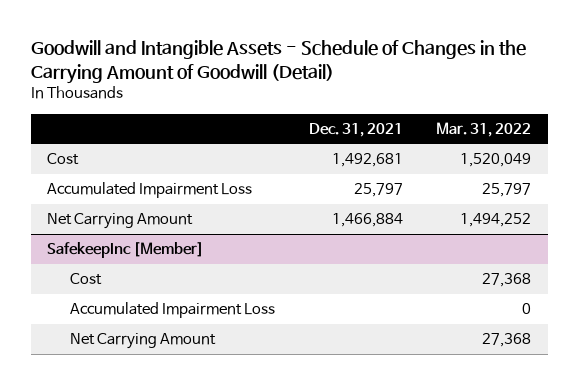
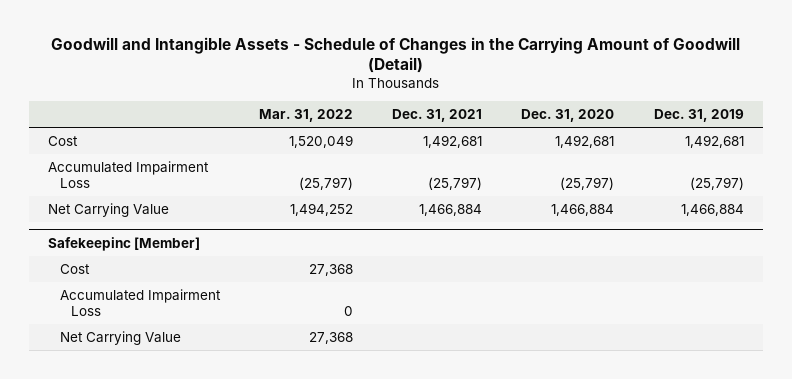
none -> [521,109,615,123] Dec. 31, 2020
none -> [653,109,744,123] Dec. 31, 2019
[353,183,403,198] 25,797 -> [428,176,483,190] (25,797)
[482,183,532,198] 25,797 -> [299,176,354,190] (25,797)
[47,213,194,230] Net Carrying Amount -> [48,202,170,217] Net Carrying Value
[47,242,205,259] SafekeepInc [Member] -> [48,236,201,251] Safekeepinc [Member]
[70,333,217,350] Net Carrying Amount -> [59,330,181,345] Net Carrying Value

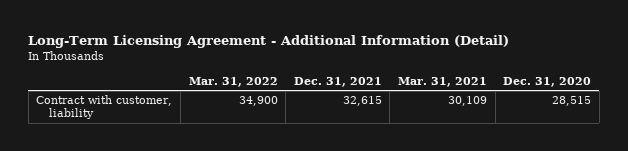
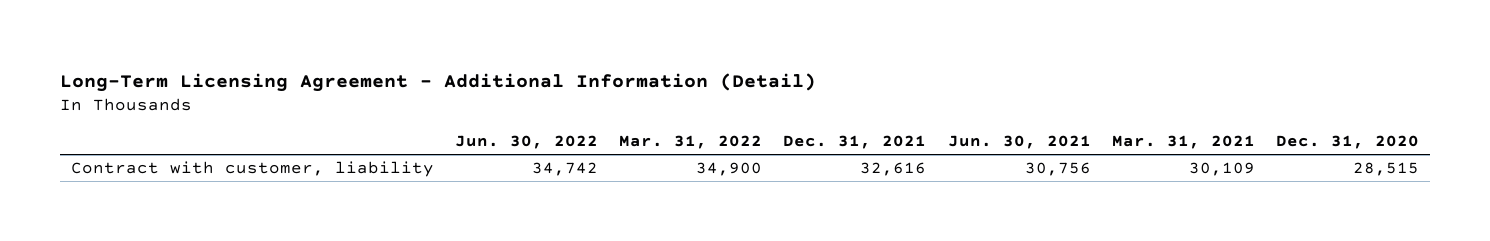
none -> [454,135,598,150] Jun. 30, 2022
none -> [947,135,1091,150] Jun. 30, 2021
[342,96,382,107] 32,615 -> [860,162,927,177] 32,616

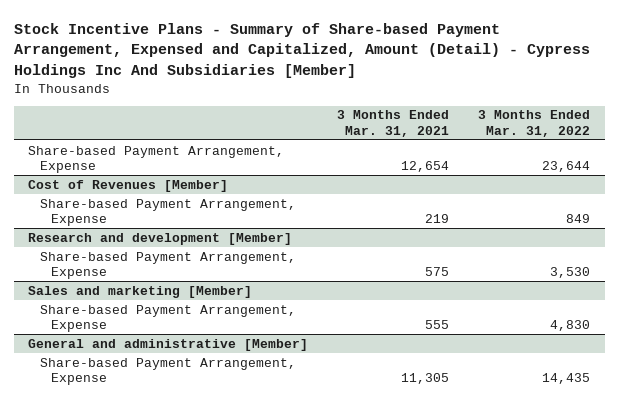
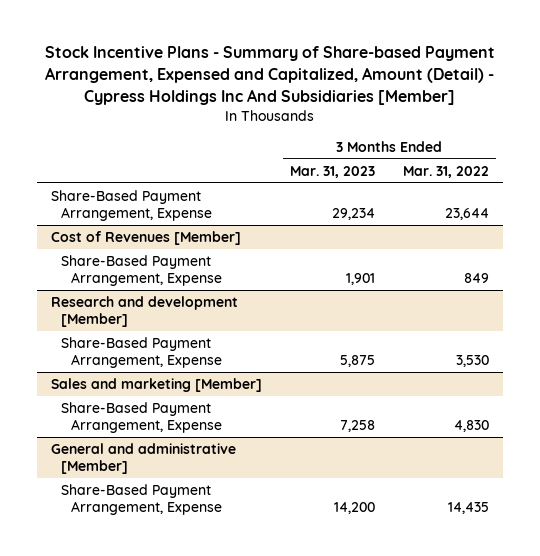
[337,110,450,137] 3 Months Ended Mar. 31, 2021 -> none
none -> [289,165,375,178] Mar. 31, 2023
[28,145,285,173] Share-based Payment Arrangement, Expense -> [50,189,213,222] Share-Based Payment Arrangement, Expense
[39,198,296,226] Share-based Payment Arrangement, Expense -> [61,254,223,287] Share-Based Payment Arrangement, Expense
[39,251,296,279] Share-based Payment Arrangement, Expense -> [61,336,223,369] Share-Based Payment Arrangement, Expense
[39,304,296,332] Share-based Payment Arrangement, Expense -> [61,401,223,434] Share-Based Payment Arrangement, Expense
[39,357,296,385] Share-based Payment Arrangement, Expense -> [61,483,223,516] Share-Based Payment Arrangement, Expense

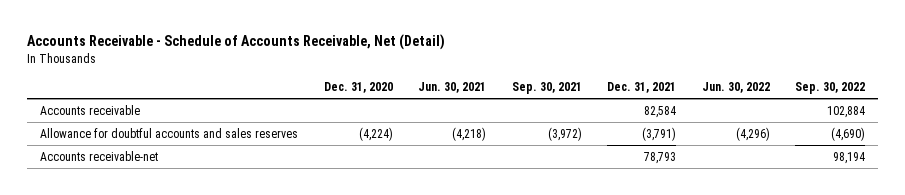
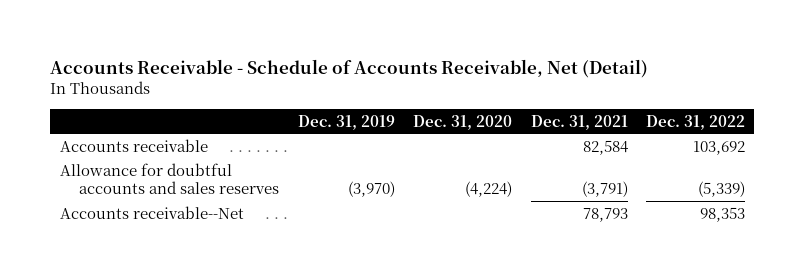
[418,81,487,93] Jun. 30, 2021 -> none
[511,81,582,94] Sep. 30, 2021 -> none
[701,81,770,93] Jun. 30, 2022 -> none
[795,81,866,94] Sep. 30, 2022 -> none
none -> [297,114,395,130] Dec. 31, 2019
none -> [646,114,746,130] Dec. 31, 2022
[40,150,159,161] Accounts receivable-net -> [59,205,244,219] Accounts receivable--Net

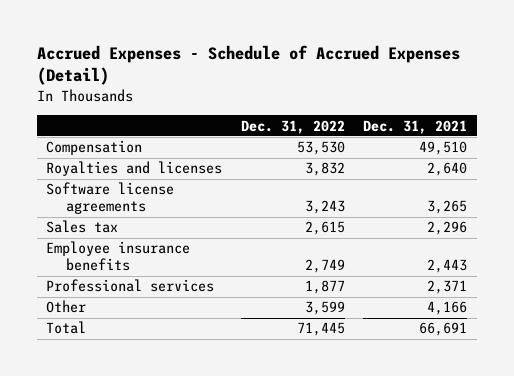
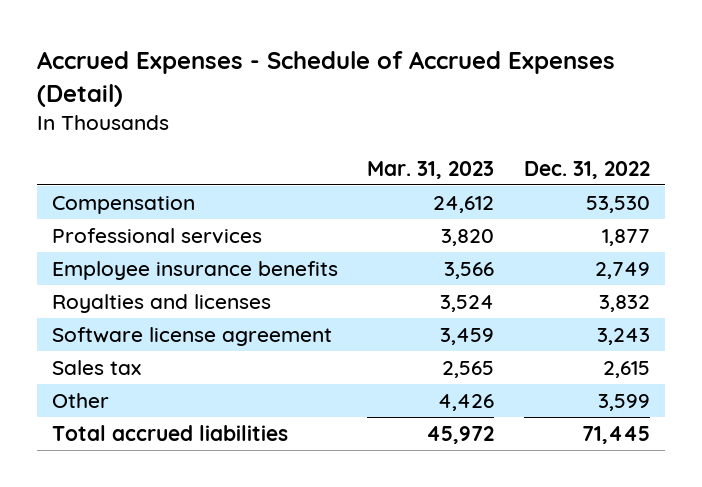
[363,119,468,134] Dec. 31, 2021 -> none
none -> [367,160,495,179] Mar. 31, 2023
[46,279,215,293] Professional services -> [51,228,262,245] Professional services
[46,241,191,272] Employee insurance benefits -> [51,261,338,281] Employee insurance benefits
[46,182,175,215] Software license agreements -> [51,327,332,347] Software license agreement
[46,321,87,335] Total -> [51,425,288,442] Total accrued liabilities

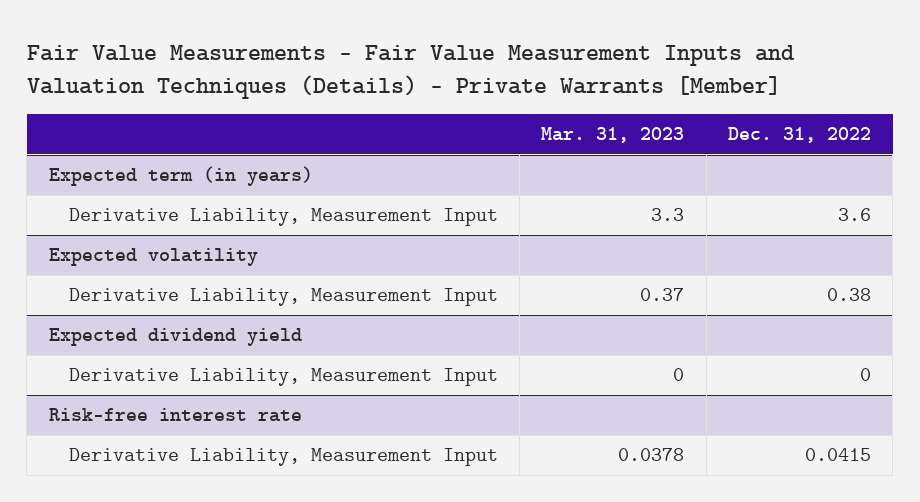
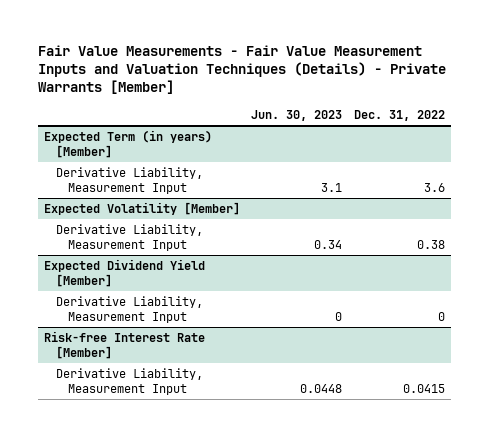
[541,127,685,144] Mar. 31, 2023 -> none
none -> [251,109,343,121] Jun. 30, 2023
[48,166,313,187] Expected term (in years) -> [43,129,212,159] Expected Term (in years) [Member]
[48,248,258,267] Expected volatility -> [43,201,240,215] Expected Volatility [Member]
[48,328,302,347] Expected dividend yield -> [43,258,205,288] Expected Dividend Yield [Member]
[48,408,302,423] Risk-free interest rate -> [43,330,205,360] Risk-free Interest Rate [Member]

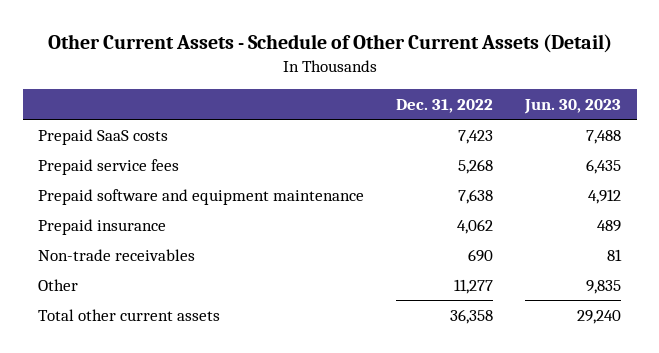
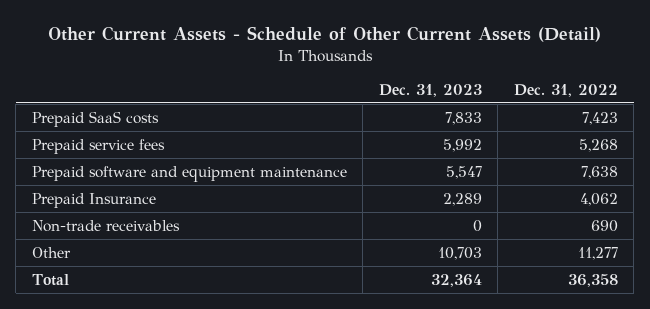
[523,99,621,115] Jun. 30, 2023 -> none
none -> [378,83,482,97] Dec. 31, 2023
[38,218,167,235] Prepaid insurance -> [31,192,156,208] Prepaid Insurance
[38,308,221,321] Total other current assets -> [31,273,69,286] Total

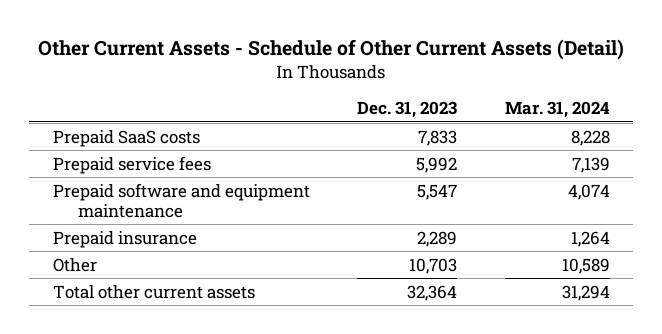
[513,83,618,97] Dec. 31, 2022 -> none
none -> [504,101,610,119] Mar. 31, 2024
[31,219,180,232] Non-trade receivables -> none
[31,192,156,208] Prepaid Insurance -> [52,230,197,248] Prepaid insurance
[31,273,69,286] Total -> [52,284,255,299] Total other current assets

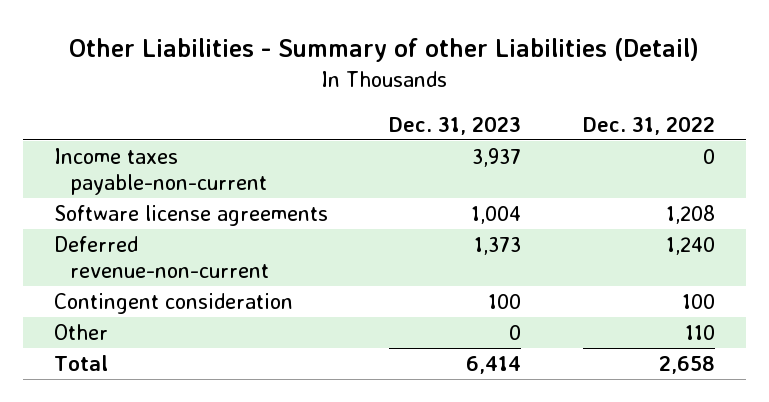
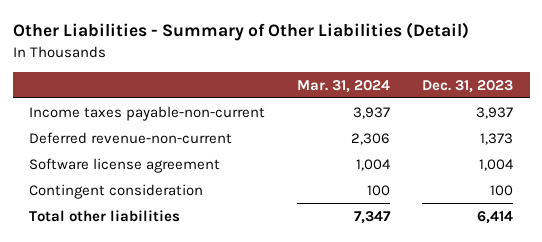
[69,38,700,63] Other Liabilities - Summary of other Liabilities (Detail) -> [12,22,469,42] Other Liabilities - Summary of Other Liabilities (Detail)
[582,115,715,135] Dec. 31, 2022 -> none
none -> [297,79,391,93] Mar. 31, 2024
[53,205,328,227] Software license agreements -> none
none -> [28,157,220,173] Software license agreement
[53,324,108,341] Other -> none
[53,355,108,372] Total -> [28,209,180,222] Total other liabilities

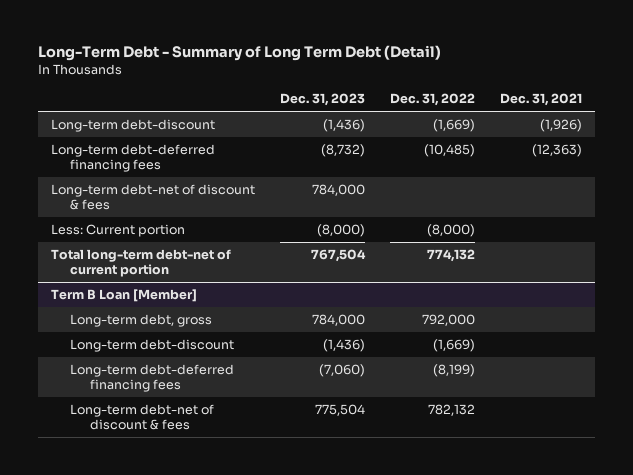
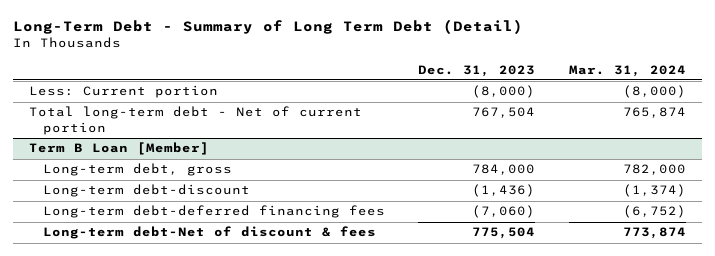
[389,93,475,107] Dec. 31, 2022 -> none
[500,93,583,107] Dec. 31, 2021 -> none
none -> [568,64,686,77] Mar. 31, 2024
[50,118,215,132] Long-term debt-discount -> none
[50,143,215,173] Long-term debt-deferred financing fees -> none
[50,183,255,211] Long-term debt-net of discount & fees -> none
[50,248,231,278] Total long-term debt-net of current portion -> [29,106,363,135] Total long-term debt - Net of current portion
[70,403,215,431] Long-term debt-net of discount & fees -> [42,226,376,240] Long-term debt-Net of discount & fees

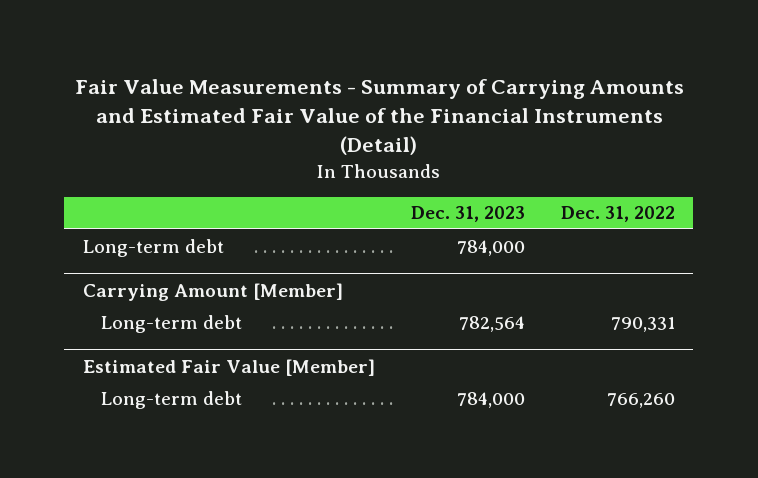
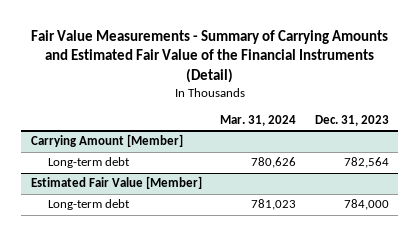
[561,206,676,223] Dec. 31, 2022 -> none
none -> [220,115,297,127] Mar. 31, 2024
[82,238,224,257] Long-term debt -> none

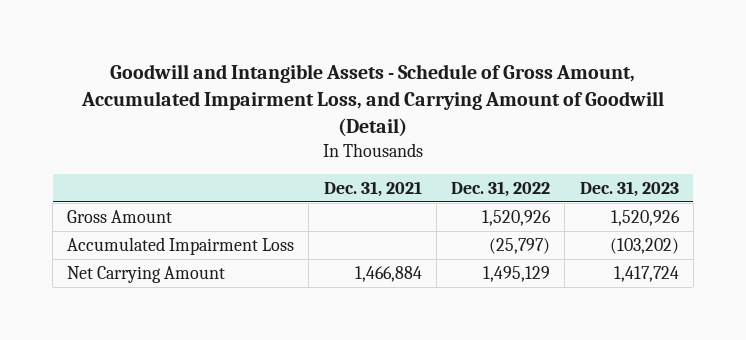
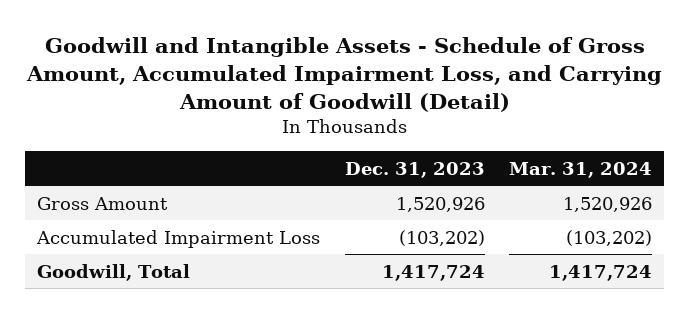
[323,180,422,197] Dec. 31, 2021 -> none
[451,180,551,197] Dec. 31, 2022 -> none
none -> [509,161,653,178] Mar. 31, 2024
[67,265,226,283] Net Carrying Amount -> [37,263,191,281] Goodwill, Total

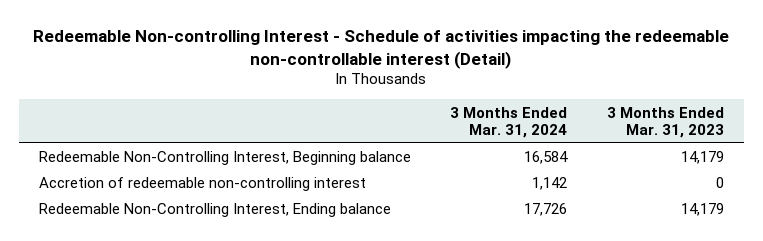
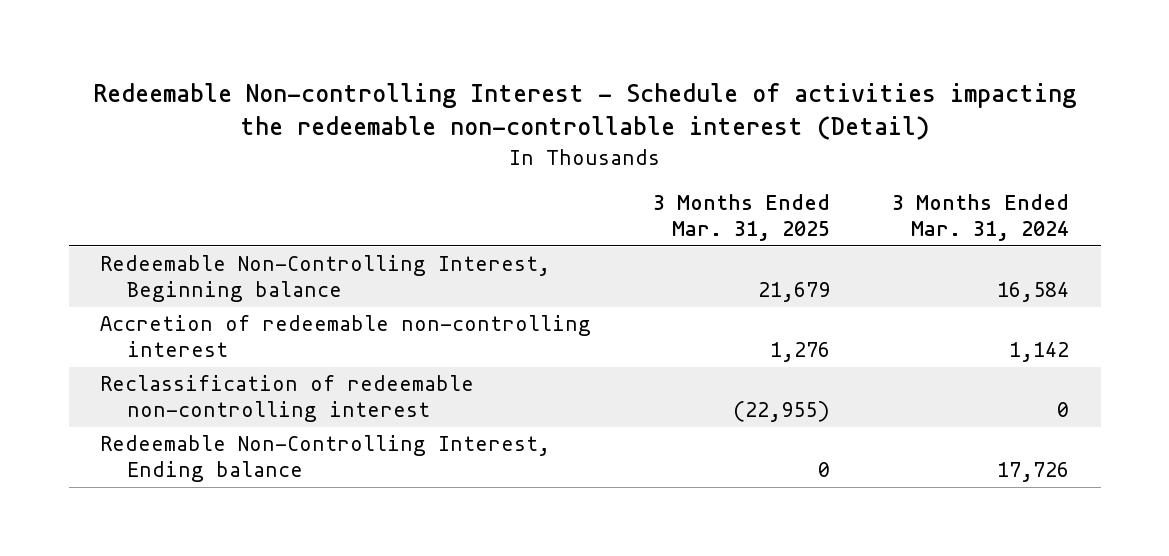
[607,106,725,139] 3 Months Ended Mar. 31, 2023 -> none
none -> [653,194,831,242] 3 Months Ended Mar. 31, 2025
none -> [99,375,474,423] Reclassification of redeemable non-controlling interest

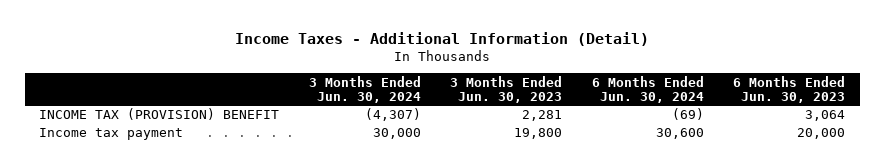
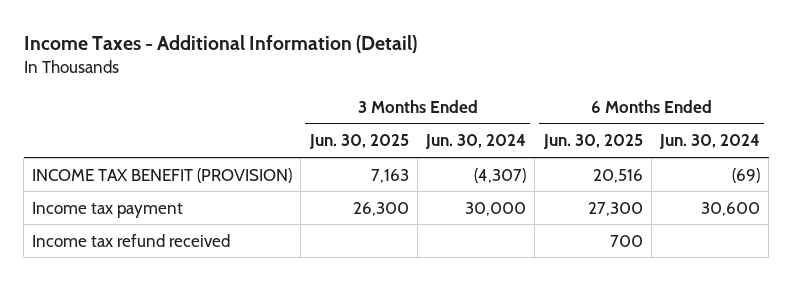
[450,75,563,104] 3 Months Ended Jun. 30, 2023 -> none
[732,75,845,104] 6 Months Ended Jun. 30, 2023 -> none
none -> [308,134,409,150] Jun. 30, 2025
none -> [542,134,643,150] Jun. 30, 2025
[39,108,280,121] INCOME TAX (PROVISION) BENEFIT -> [32,167,293,183] INCOME TAX BENEFIT (PROVISION)
none -> [32,233,231,247] Income tax refund received

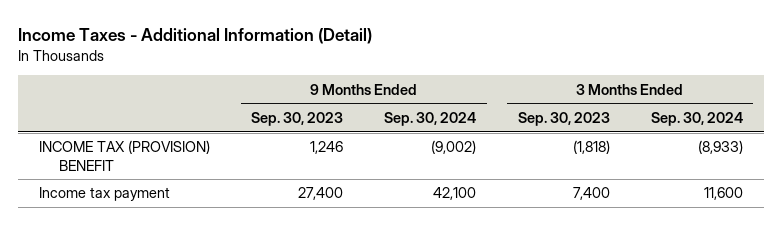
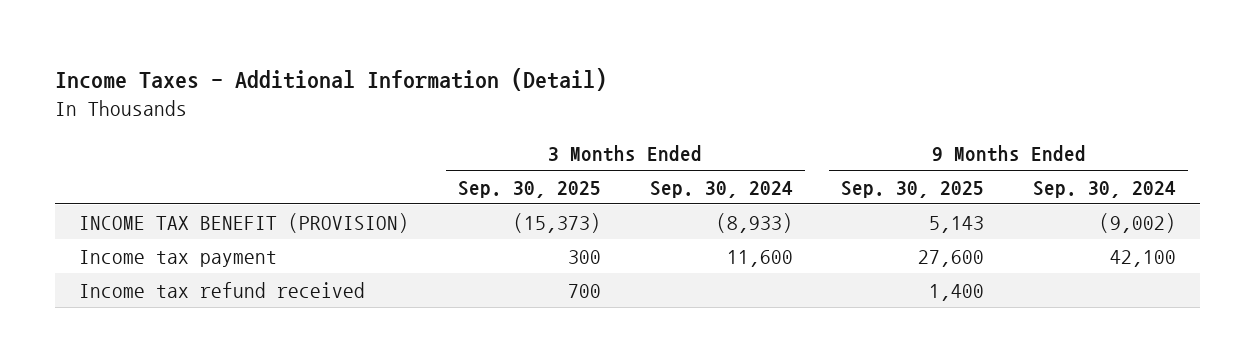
[250,112,343,127] Sep. 30, 2023 -> none
[517,112,610,127] Sep. 30, 2023 -> none
none -> [457,180,601,198] Sep. 30, 2025
none -> [841,180,985,198] Sep. 30, 2025
[38,140,210,171] INCOME TAX (PROVISION) BENEFIT -> [79,212,410,233] INCOME TAX BENEFIT (PROVISION)
none -> [79,281,366,298] Income tax refund received

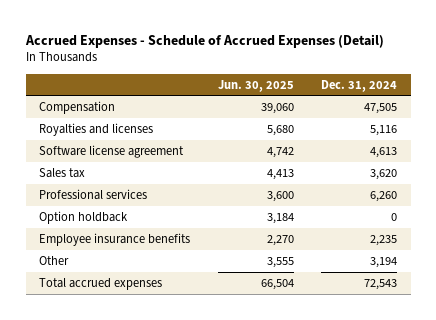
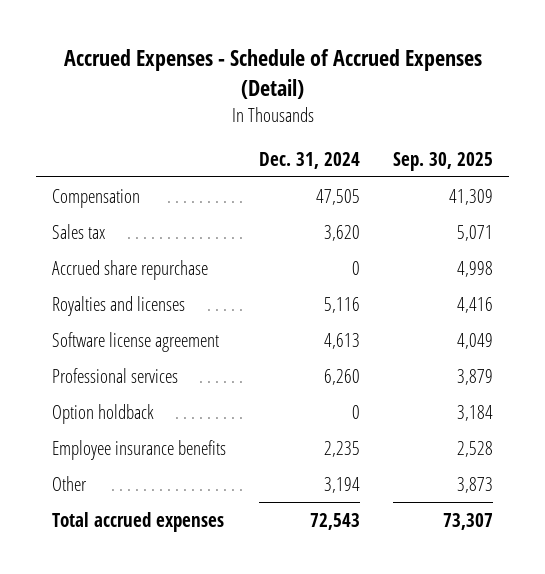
[217,79,294,92] Jun. 30, 2025 -> none
none -> [392,151,493,171] Sep. 30, 2025
[39,167,86,178] Sales tax -> [52,223,106,239] Sales tax
none -> [52,259,209,280] Accrued share repurchase

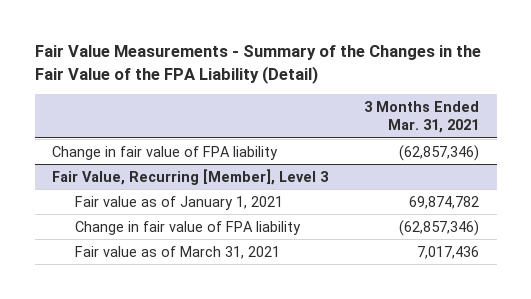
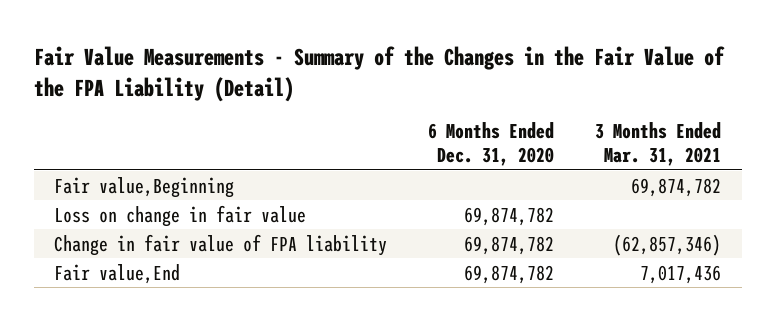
none -> [428,122,555,167] 6 Months Ended Dec. 31, 2020
[52,145,279,160] Change in fair value of FPA liability -> none
[52,168,330,185] Fair Value, Recurring [Member], Level 3 -> none
[75,195,284,210] Fair value as of January 1, 2021 -> [54,176,235,198] Fair value,Beginning
none -> [54,204,307,227] Loss on change in fair value
[75,245,281,259] Fair value as of March 31, 2021 -> [54,263,181,284] Fair value,End

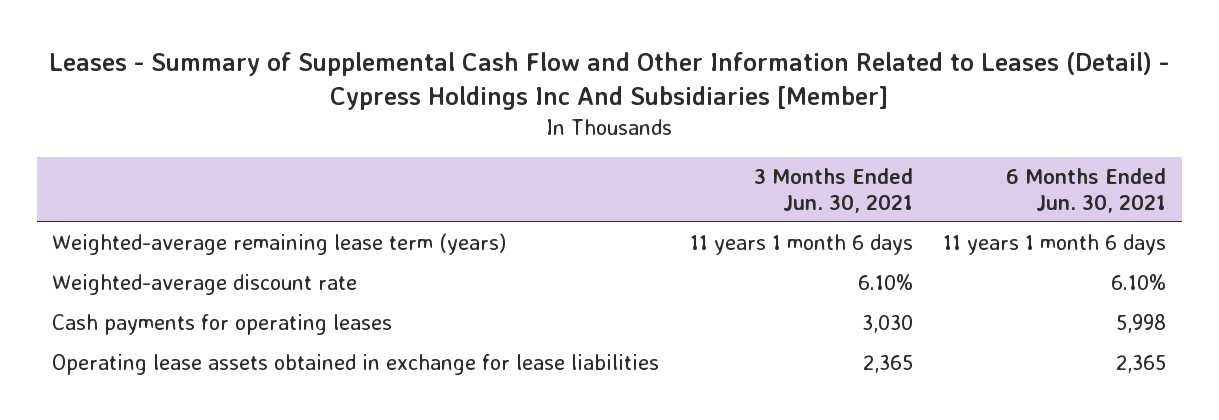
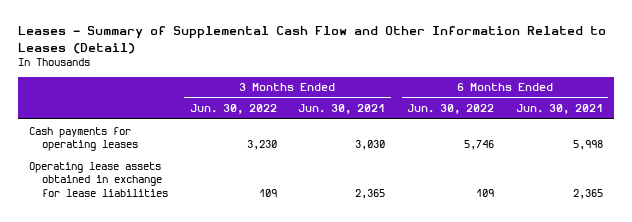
[49,52,1170,111] Leases - Summary of Supplemental Cash Flow and Other Information Related to Leases (Detail) - Cypress Holdings Inc And Subsidiaries [Member] -> [18,26,607,54] Leases - Summary of Supplemental Cash Flow and Other Information Related to Leases (Detail)
none -> [189,104,277,115] Jun. 30, 2022
none -> [407,104,495,115] Jun. 30, 2022
[52,233,507,256] Weighted-average remaining lease term (years) -> none
[52,274,358,296] Weighted-average discount rate -> none

